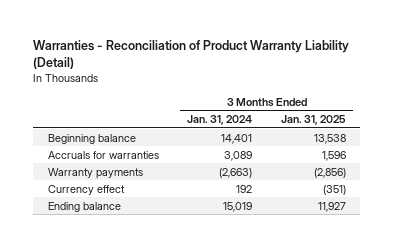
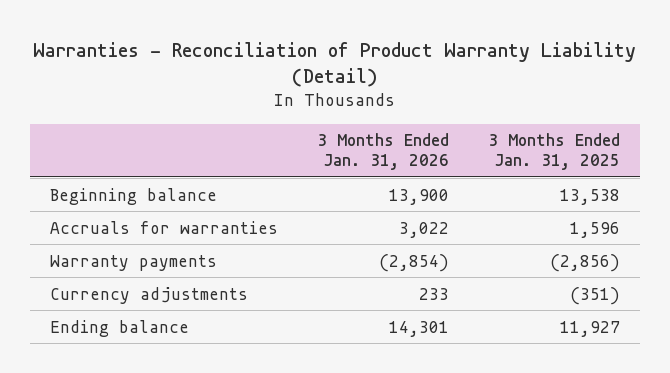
[187,115,253,126] Jan. 31, 2024 -> none
none -> [317,133,450,171] 3 Months Ended Jan. 31, 2026
[47,184,125,195] Currency effect -> [49,286,248,304] Currency adjustments

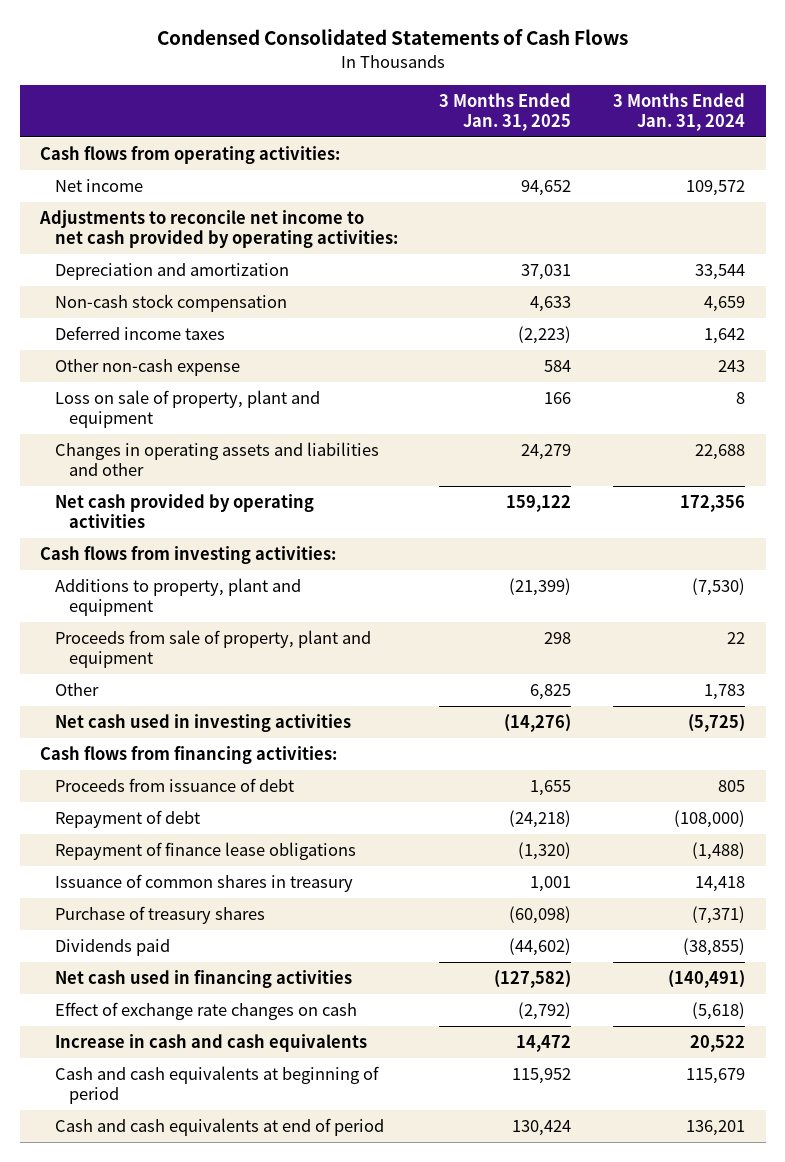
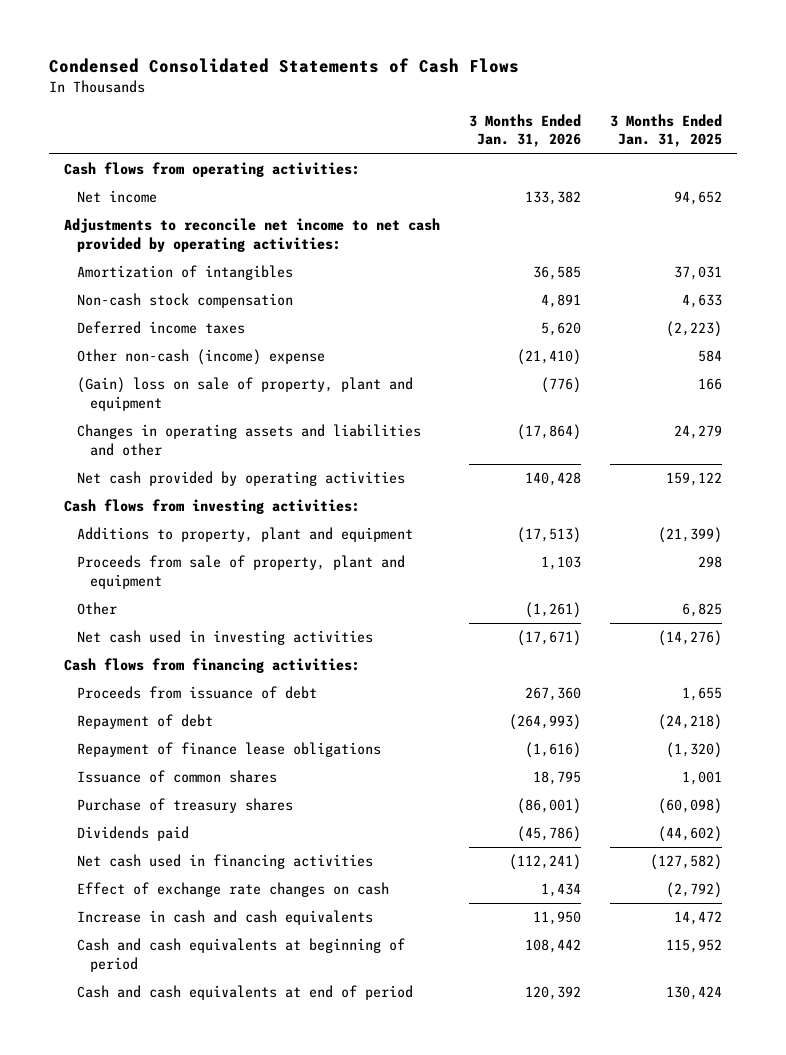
[612,92,745,131] 3 Months Ended Jan. 31, 2024 -> none
none -> [469,113,582,148] 3 Months Ended Jan. 31, 2026
[54,263,289,281] Depreciation and amortization -> [77,265,294,281] Amortization of intangibles
[54,359,240,377] Other non-cash expense -> [77,349,326,366] Other non-cash (income) expense
[54,390,320,429] Loss on sale of property, plant and equipment -> [77,377,414,412] (Gain) loss on sale of property, plant and equipment
[54,874,353,893] Issuance of common shares in treasury -> [77,770,278,784] Issuance of common shares

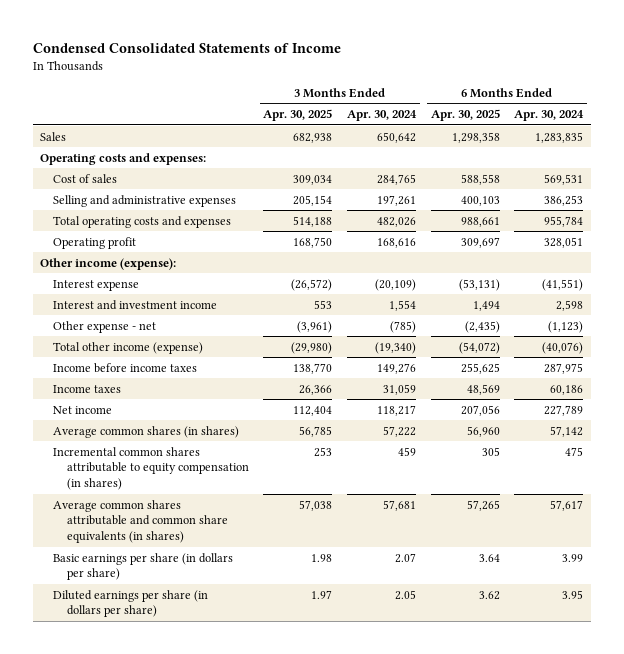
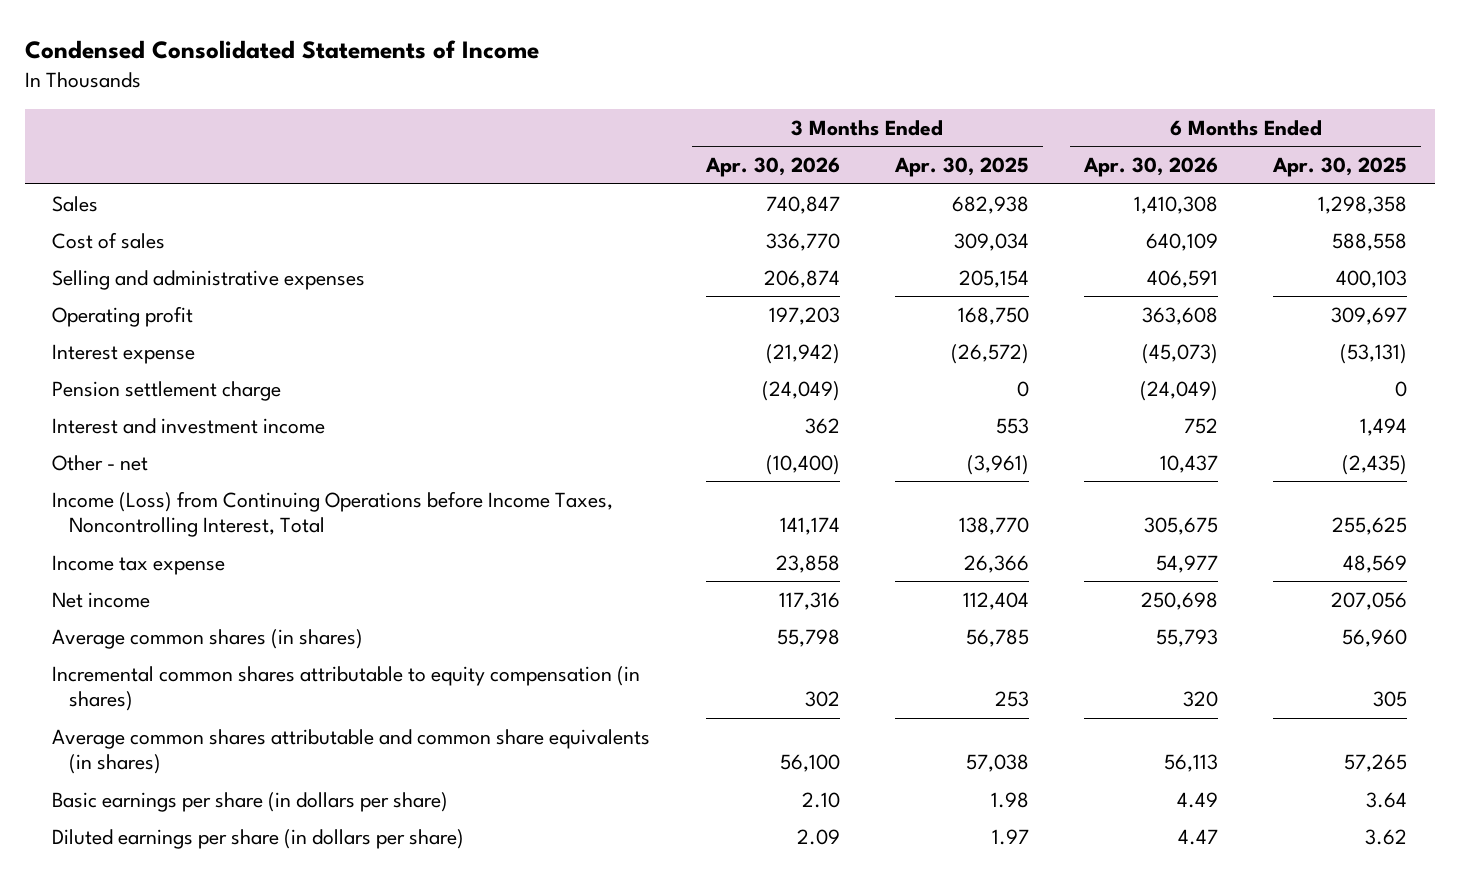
[347,110,418,122] Apr. 30, 2024 -> none
[514,110,585,122] Apr. 30, 2024 -> none
none -> [704,157,840,178] Apr. 30, 2026
none -> [1083,157,1219,178] Apr. 30, 2026
[40,152,207,165] Operating costs and expenses: -> none
[53,215,232,228] Total operating costs and expenses -> none
[40,257,177,270] Other income (expense): -> none
none -> [52,380,282,401] Pension settlement charge
[53,341,204,354] Total other income (expense) -> none
[53,320,157,333] Other expense - net -> [52,454,149,471] Other - net
[53,362,198,373] Income before income taxes -> [52,490,614,537] Income (Loss) from Continuing Operations before Income Taxes, Noncontrolling Interest, Total
[53,384,122,393] Income taxes -> [52,554,226,575] Income tax expense

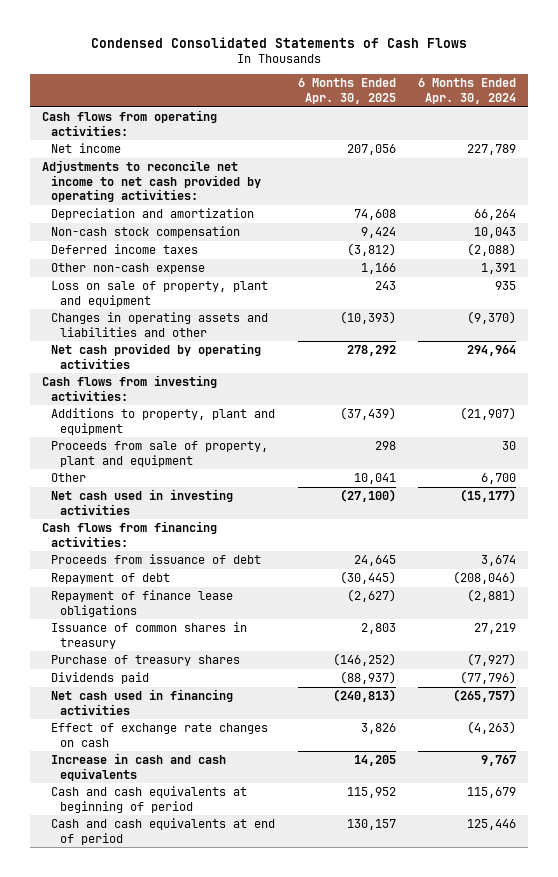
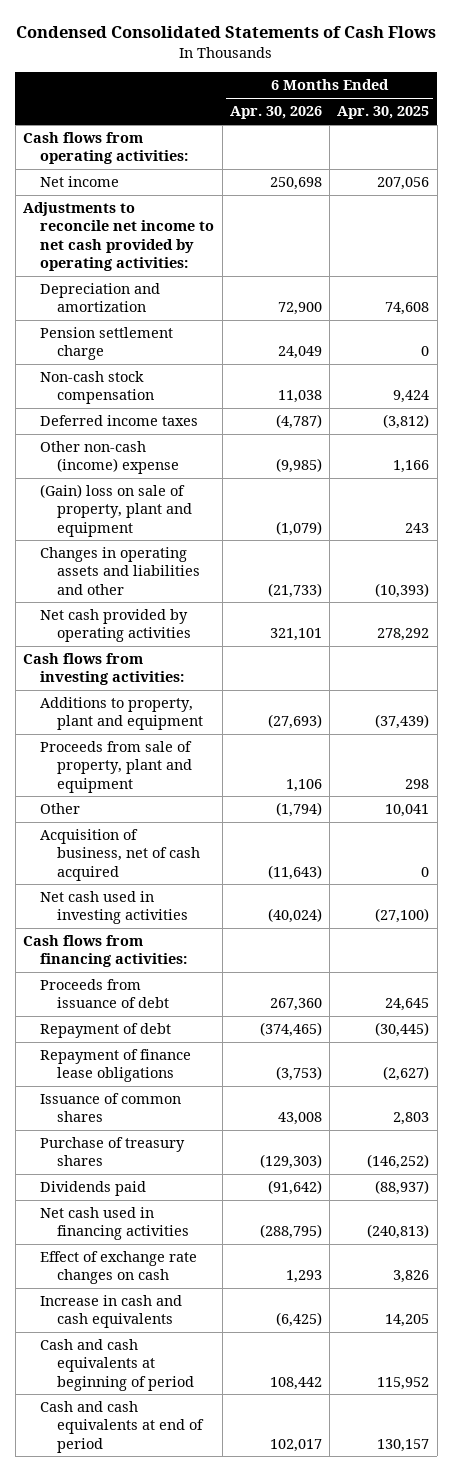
[418,78,517,104] 6 Months Ended Apr. 30, 2024 -> none
none -> [229,106,322,120] Apr. 30, 2026
none -> [40,327,174,361] Pension settlement charge
[50,262,205,274] Other non-cash expense -> [40,441,180,475] Other non-cash (income) expense
[50,280,268,307] Loss on sale of property, plant and equipment -> [40,484,193,537] (Gain) loss on sale of property, plant and equipment
none -> [40,829,201,881] Acquisition of business, net of cash acquired
[50,621,247,649] Issuance of common shares in treasury -> [40,1093,182,1123] Issuance of common shares

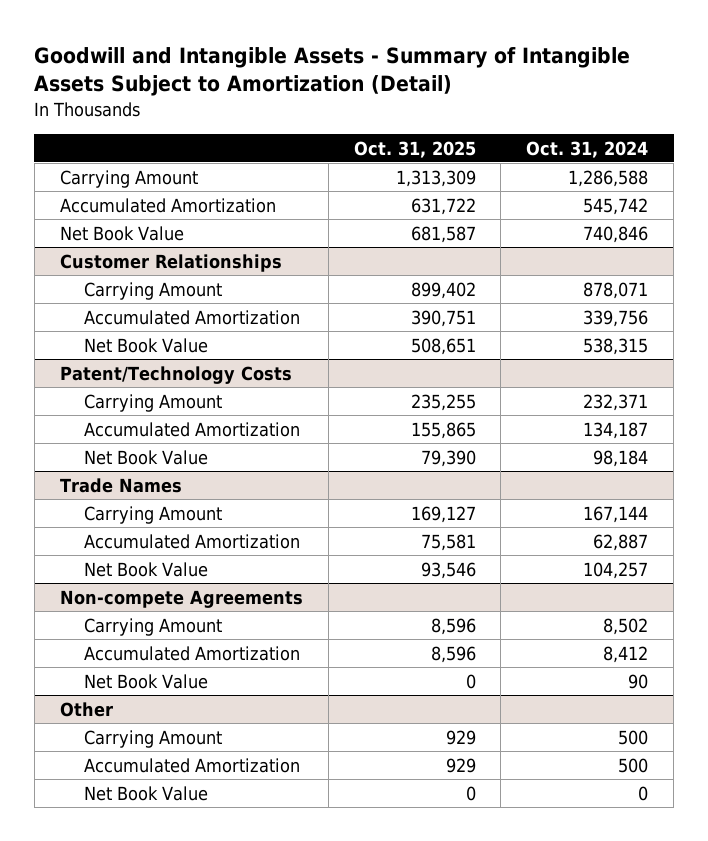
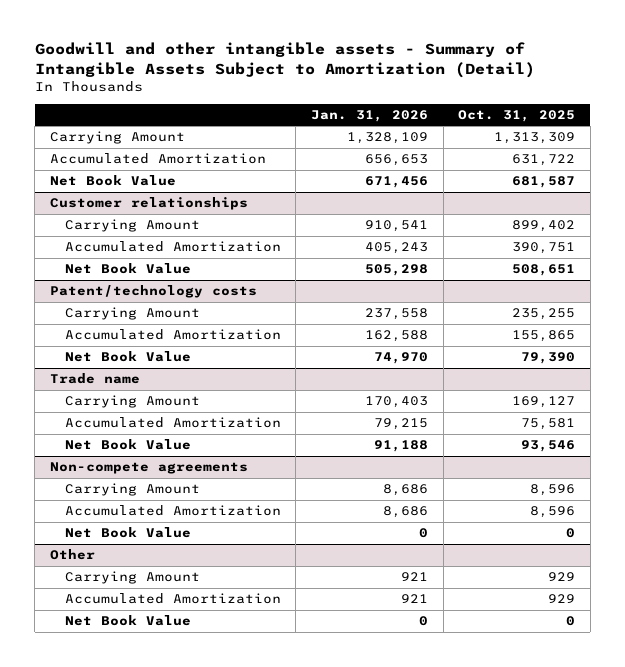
[34,46,631,97] Goodwill and Intangible Assets - Summary of Intangible Assets Subject to Amortization (Detail) -> [34,42,535,78] Goodwill and other intangible assets - Summary of Intangible Assets Subject to Amortization (Detail)
[526,140,649,158] Oct. 31, 2024 -> none
none -> [310,109,428,122] Jan. 31, 2026
[59,253,282,272] Customer Relationships -> [49,197,248,211] Customer relationships
[59,365,292,384] Patent/Technology Costs -> [49,285,257,299] Patent/technology costs
[59,477,182,493] Trade Names -> [49,373,140,385] Trade name
[59,589,303,608] Non-compete Agreements -> [49,462,248,475] Non-compete agreements

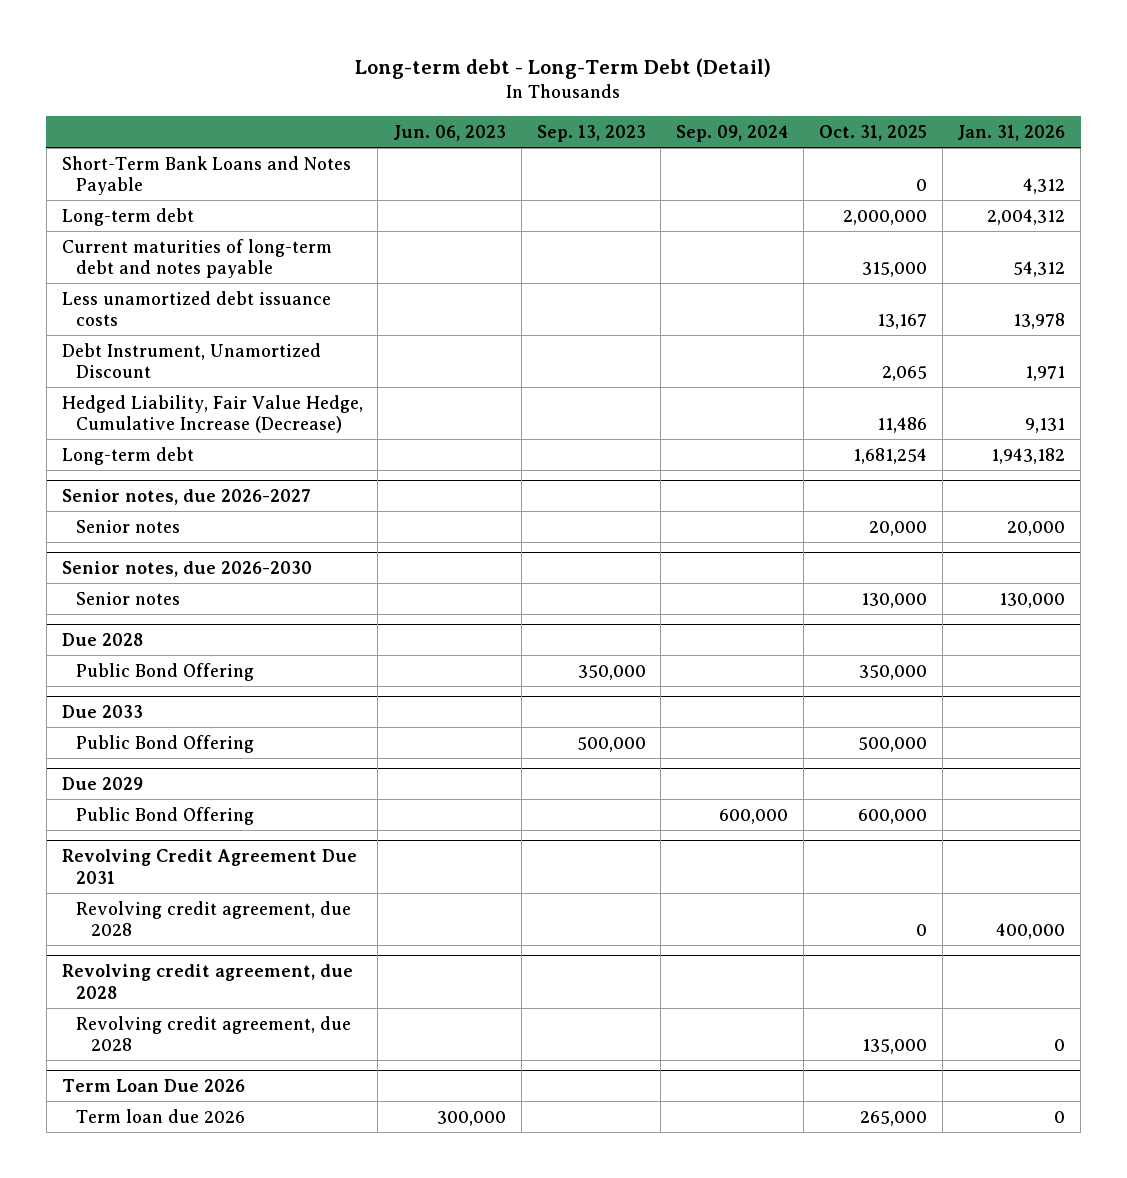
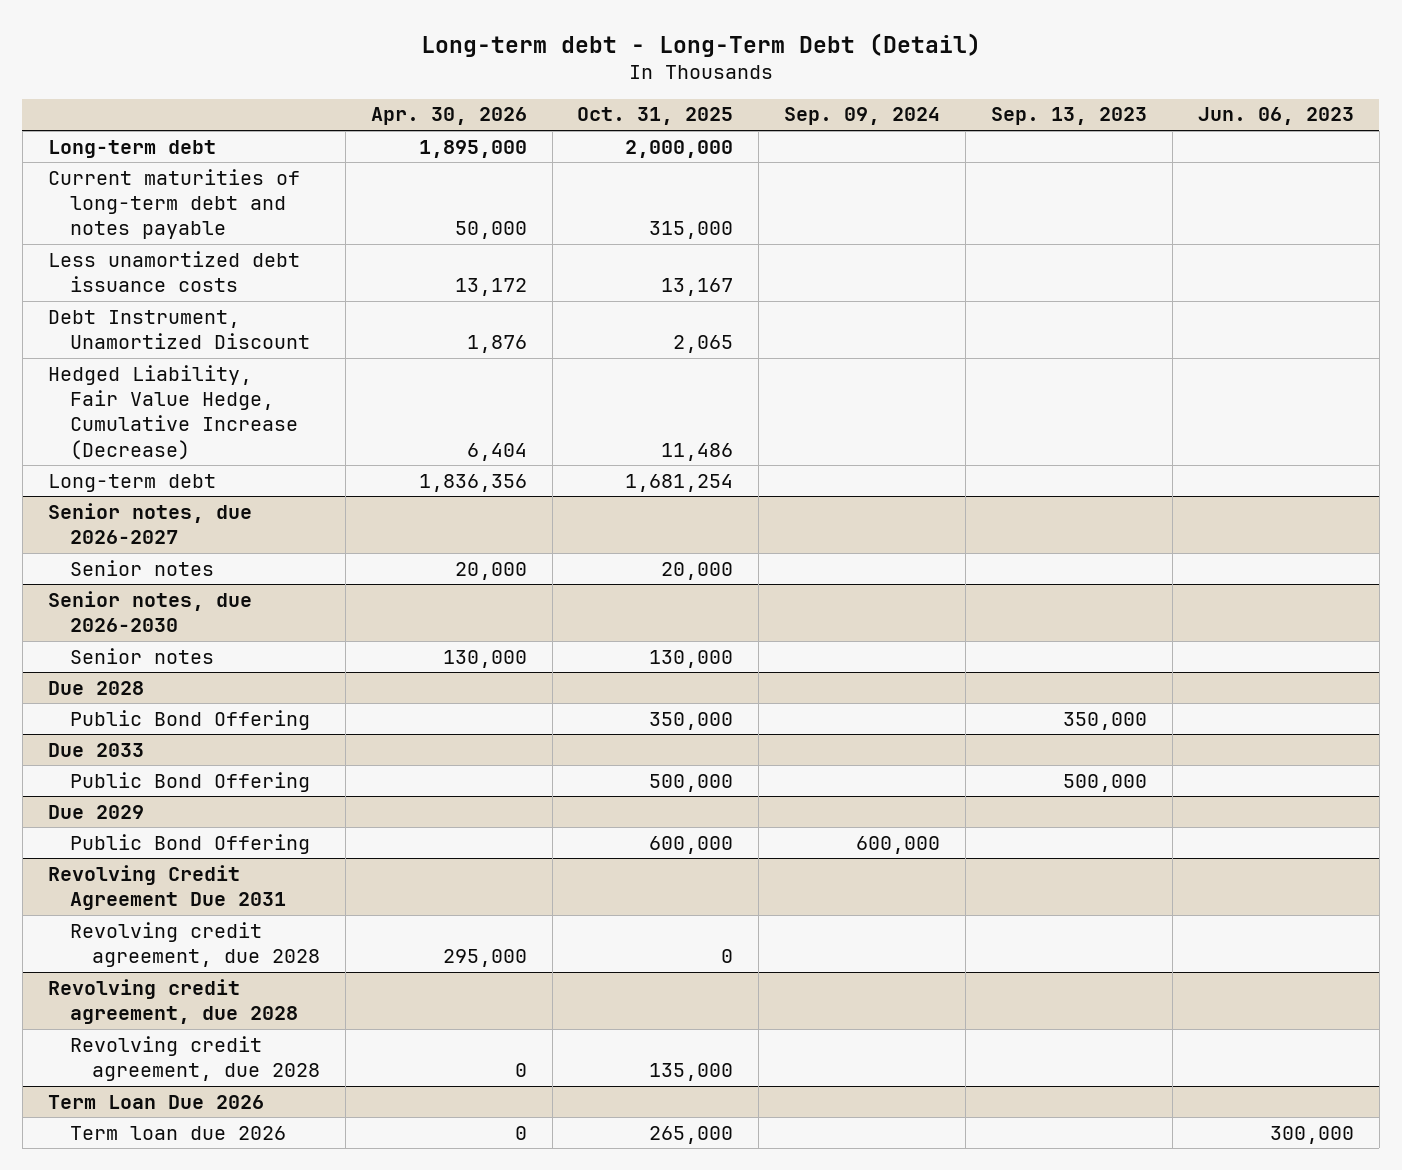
[957,124,1066,141] Jan. 31, 2026 -> none
none -> [370,107,527,126] Apr. 30, 2026
[61,155,351,195] Short-Term Bank Loans and Notes Payable -> none

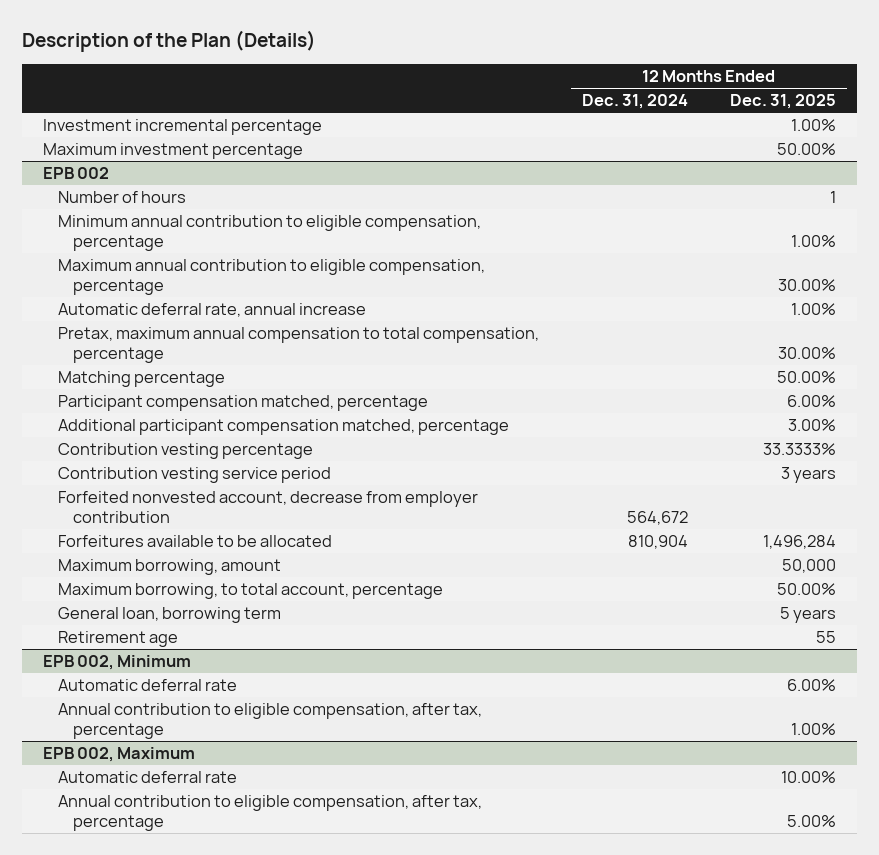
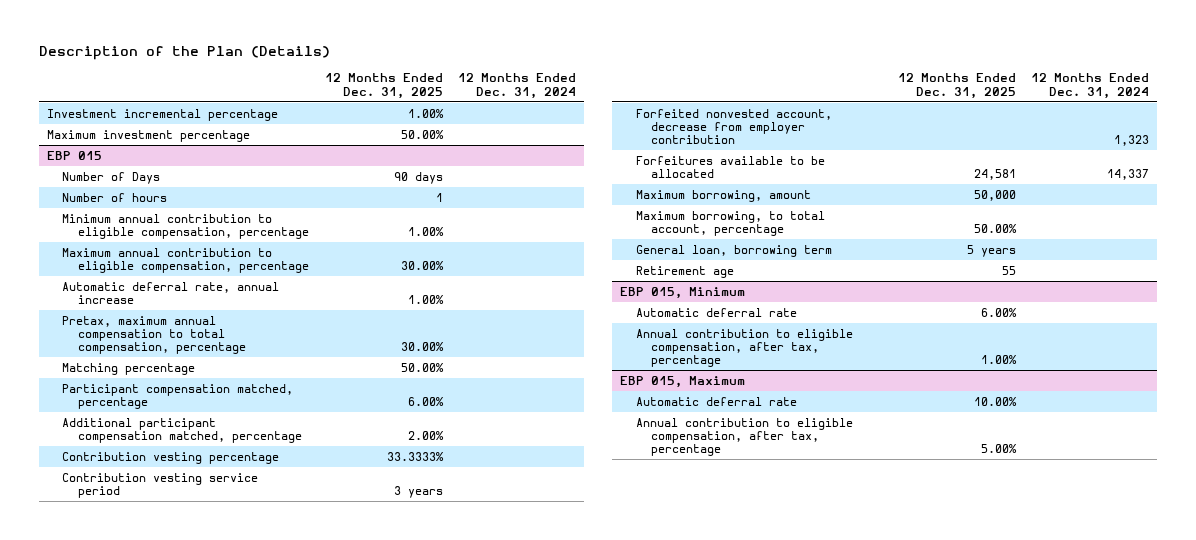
[42,167,109,180] EPB 002 -> none
none -> [46,150,102,160] EBP 015
none -> [62,171,161,184] Number of Days
[788,419,837,432] 3.00% -> [407,430,444,440] 2.00%
[626,510,688,525] 564,672 -> [1114,135,1150,147] 1,323
[627,535,688,550] 810,904 -> [1107,168,1150,180] 14,337
[763,535,837,550] 1,496,284 -> [973,168,1016,180] 24,581
[42,655,191,671] EPB 002, Minimum -> none
none -> [619,286,745,299] EBP 015, Minimum
[42,747,195,763] EPB 002, Maximum -> none
none -> [619,375,745,388] EBP 015, Maximum

